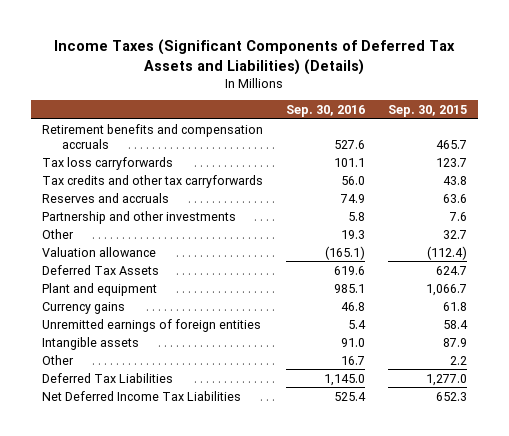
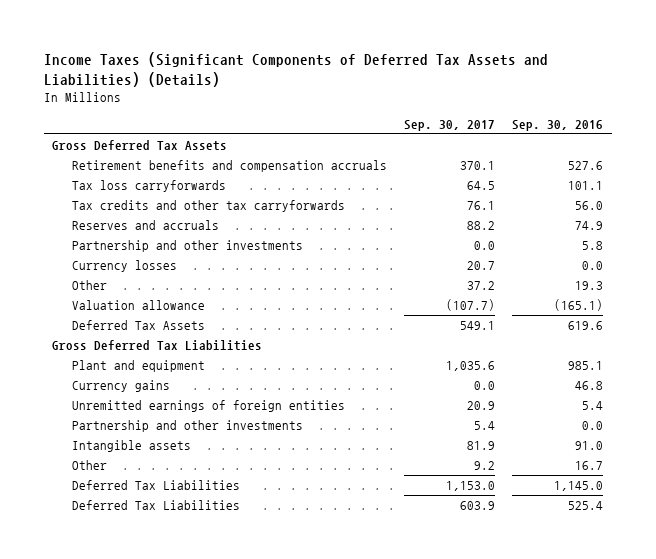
[387,105,467,118] Sep. 30, 2015 -> none
none -> [403,119,495,131] Sep. 30, 2017
none -> [52,140,228,152] Gross Deferred Tax Assets
none -> [71,260,177,273] Currency losses
none -> [52,340,263,352] Gross Deferred Tax Liabilities
none -> [71,420,303,433] Partnership and other investments
[42,390,242,401] Net Deferred Income Tax Liabilities -> [71,500,240,511] Deferred Tax Liabilities

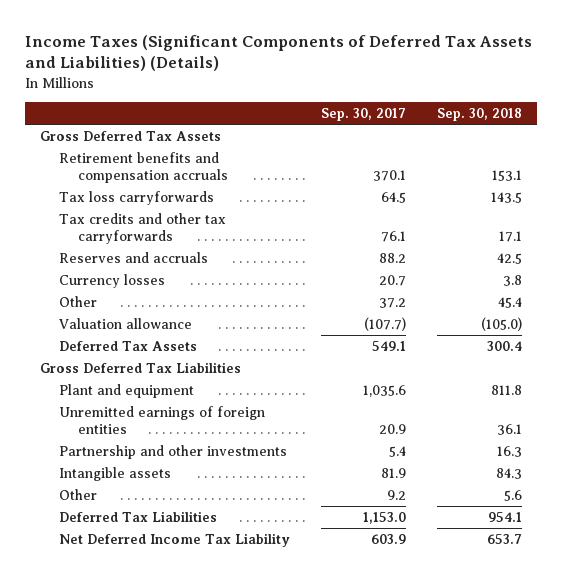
[512,119,604,131] Sep. 30, 2016 -> none
none -> [436,107,522,121] Sep. 30, 2018
[71,240,303,253] Partnership and other investments -> none
[71,380,170,393] Currency gains -> none
[71,500,240,511] Deferred Tax Liabilities -> [58,533,290,548] Net Deferred Income Tax Liability

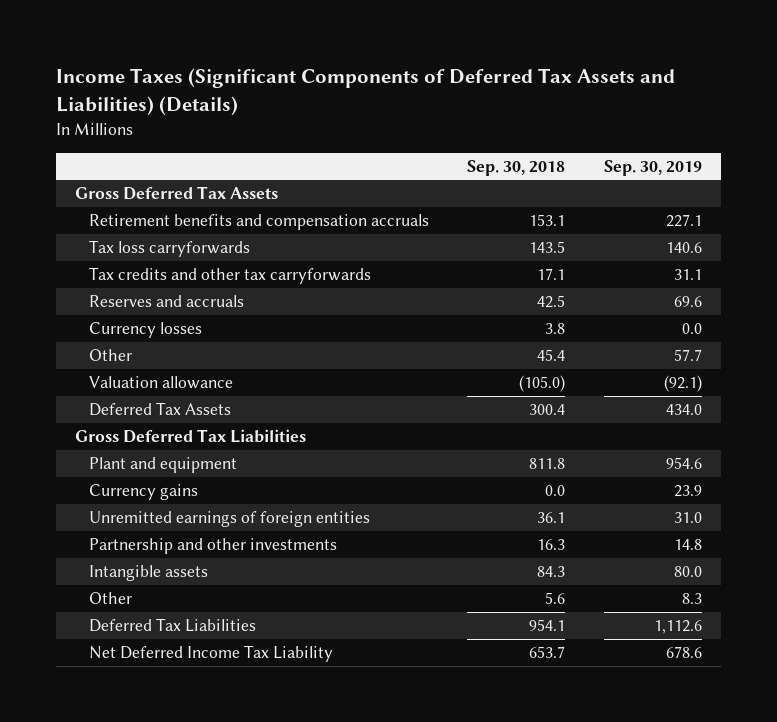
[320,107,406,121] Sep. 30, 2017 -> none
none -> [603,159,702,176] Sep. 30, 2019
none -> [89,484,199,501] Currency gains

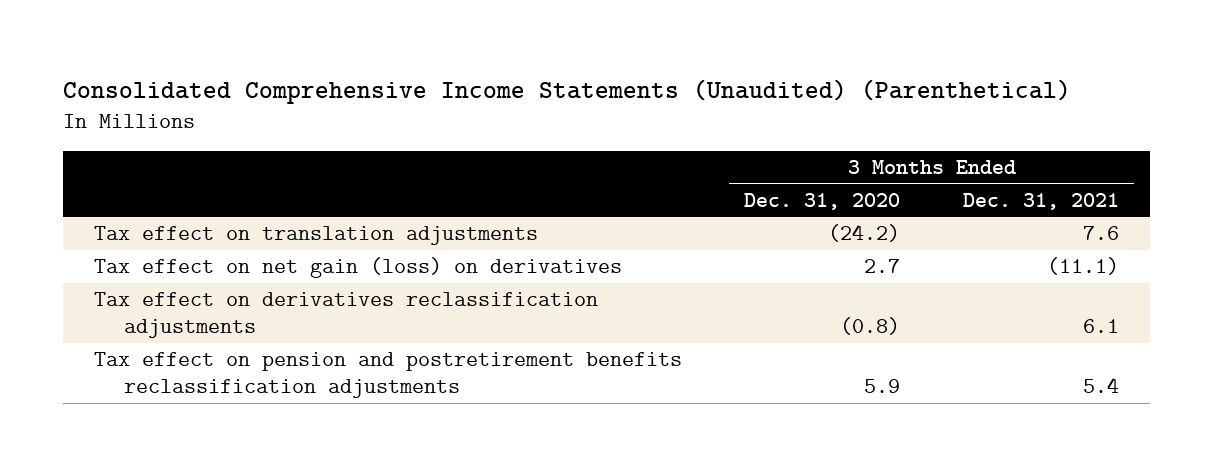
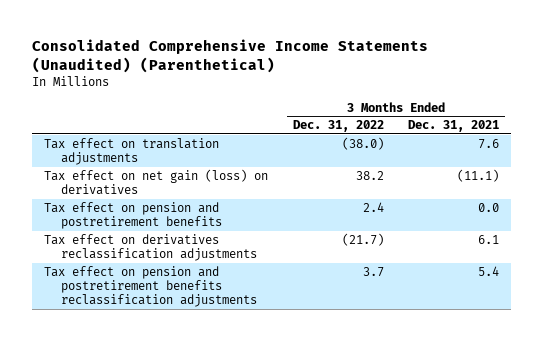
[744,192,901,210] Dec. 31, 2020 -> none
none -> [292,120,384,133] Dec. 31, 2022
none -> [44,202,223,230] Tax effect on pension and postretirement benefits

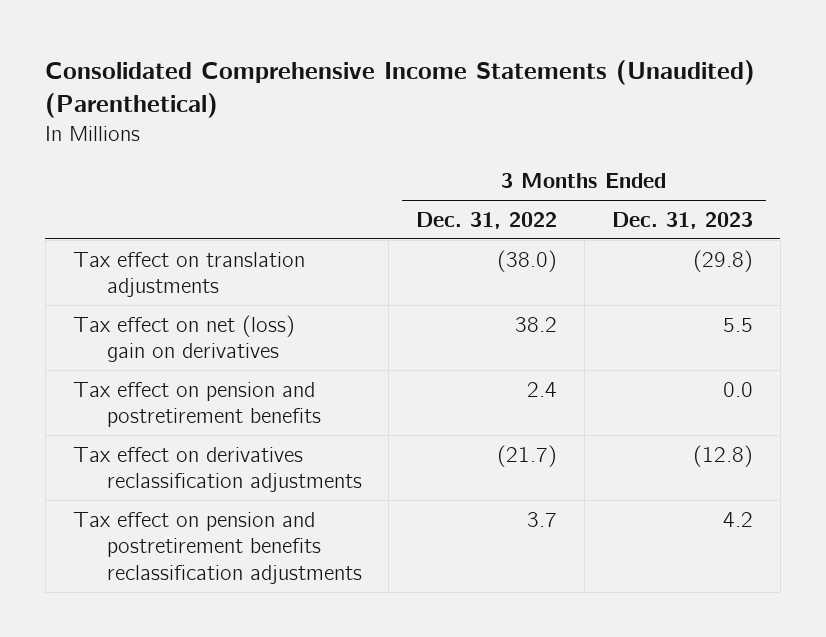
[407,120,499,133] Dec. 31, 2021 -> none
none -> [611,212,753,230] Dec. 31, 2023
[44,169,269,196] Tax effect on net gain (loss) on derivatives -> [72,314,295,363] Tax effect on net (loss) gain on derivatives

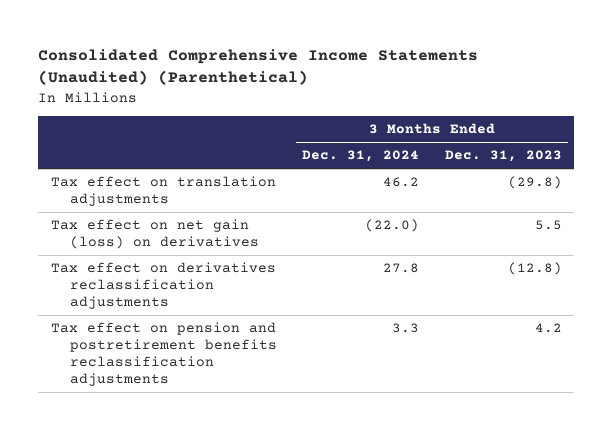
[416,212,558,230] Dec. 31, 2022 -> none
none -> [302,150,420,163] Dec. 31, 2024
[72,381,321,428] Tax effect on pension and postretirement benefits -> none
[72,314,295,363] Tax effect on net (loss) gain on derivatives -> [50,219,259,250] Tax effect on net gain (loss) on derivatives

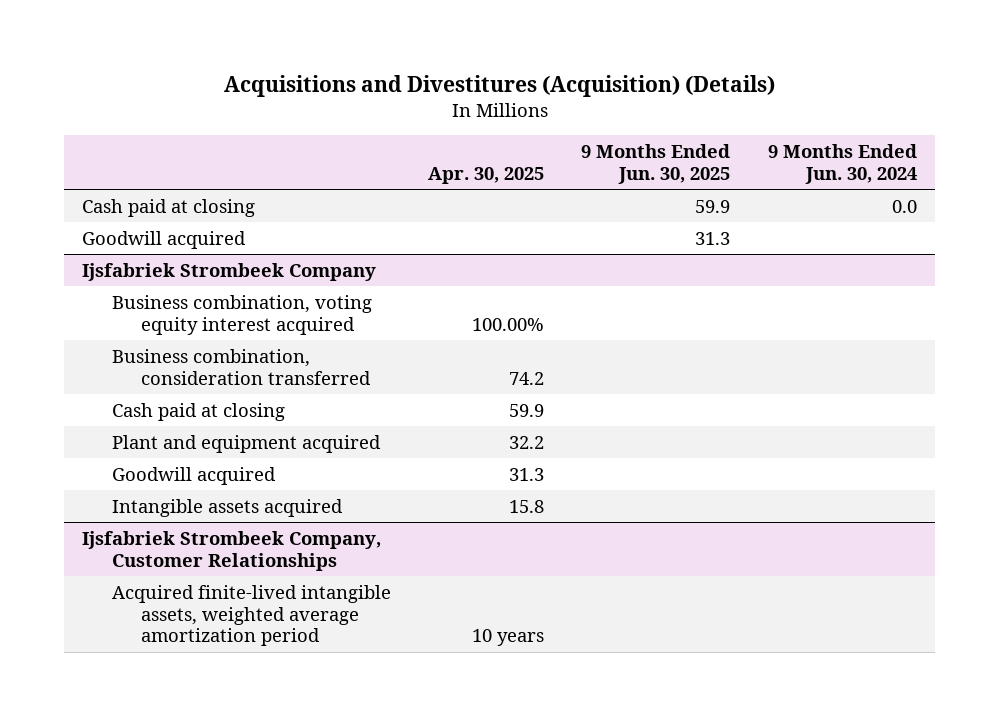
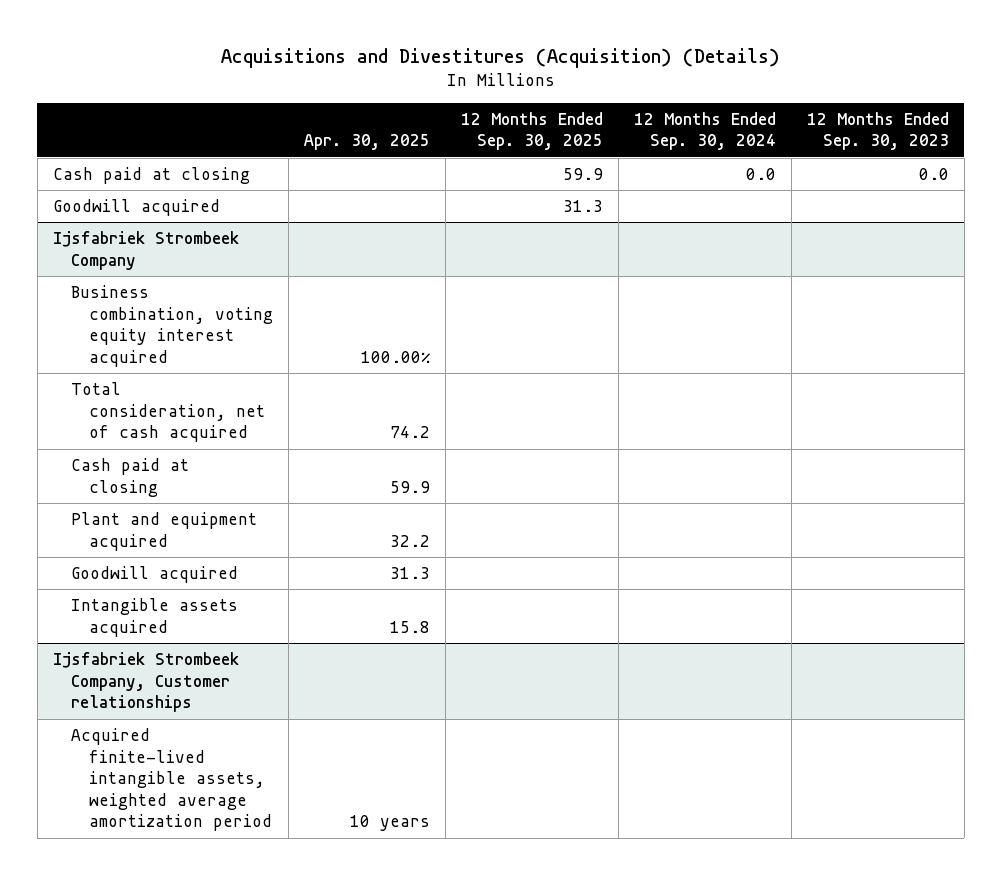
[581,143,731,184] 9 Months Ended Jun. 30, 2025 -> none
[767,143,917,184] 9 Months Ended Jun. 30, 2024 -> none
none -> [460,111,603,151] 12 Months Ended Sep. 30, 2025
none -> [633,111,776,151] 12 Months Ended Sep. 30, 2024
none -> [806,111,949,151] 12 Months Ended Sep. 30, 2023
[111,348,371,385] Business combination, consideration transferred -> [70,382,265,443] Total consideration, net of cash acquired
[82,530,382,571] Ijsfabriek Strombeek Company, Customer Relationships -> [52,652,239,713] Ijsfabriek Strombeek Company, Customer relationships

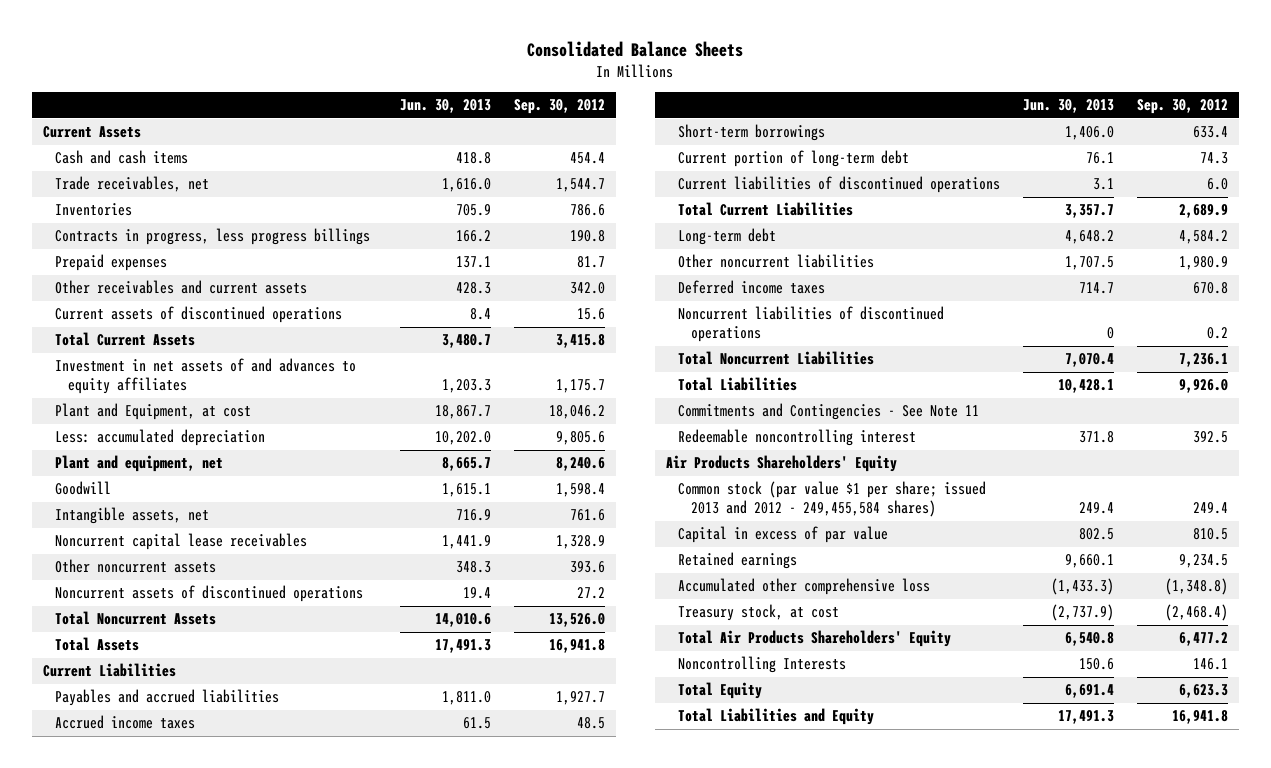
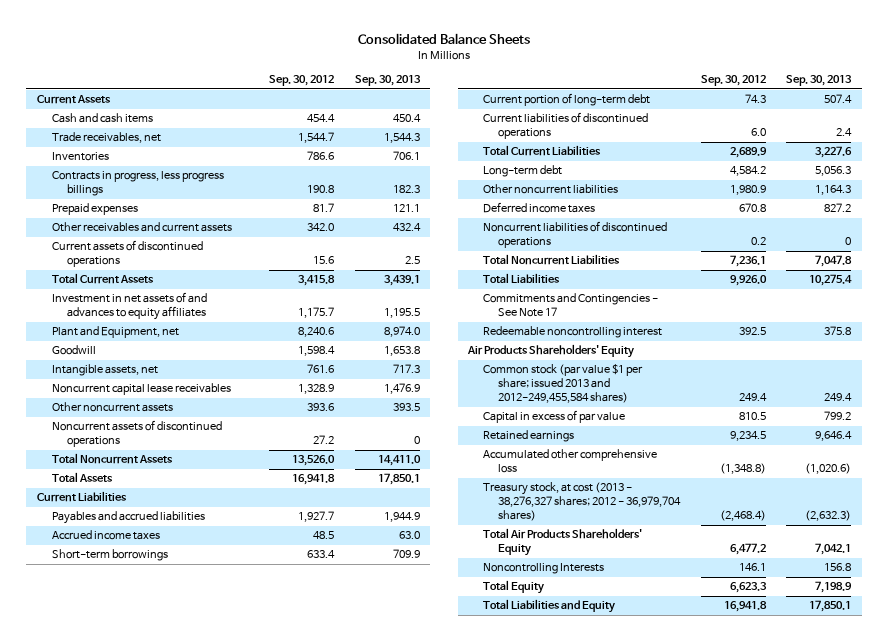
[400,99,492,114] Jun. 30, 2013 -> none
none -> [354,75,421,87] Sep. 30, 2013
[55,403,252,421] Plant and Equipment, at cost -> none
[55,429,266,447] Less: accumulated depreciation -> none
[55,455,224,473] Plant and equipment, net -> [51,326,179,339] Plant and Equipment, net
[678,403,980,421] Commitments and Contingencies - See Note 11 -> [483,293,659,318] Commitments and Contingencies - See Note 17
[678,481,987,518] Common stock (par value $1 per share; issued 2013 and 2012 - 249,455,584 shares) -> [483,364,644,404] Common stock (par value $1 per share; issued 2013 and 2012-249,455,584 shares)
[678,604,840,622] Treasury stock, at cost -> [483,482,682,522] Treasury stock, at cost (2013 - 38,276,327 shares; 2012 - 36,979,704 shares)

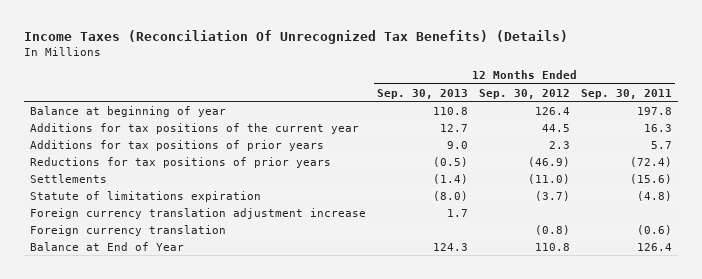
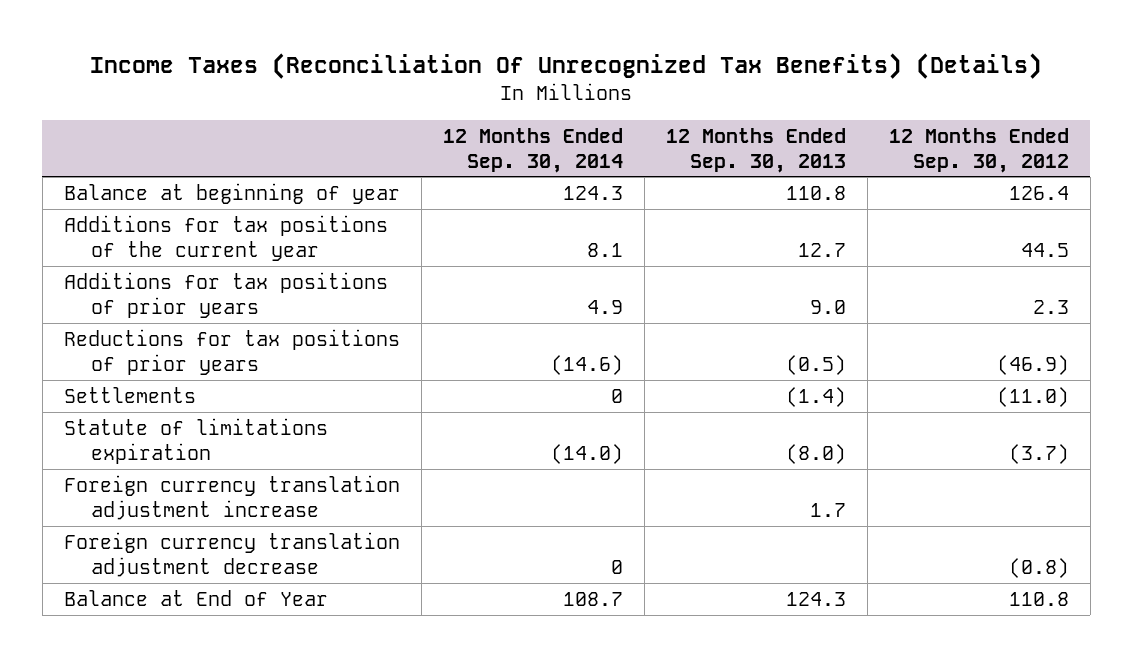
[581,88,673,99] Sep. 30, 2011 -> none
none -> [442,127,623,173] 12 Months Ended Sep. 30, 2014
[29,224,226,236] Foreign currency translation -> [63,531,400,577] Foreign currency translation adjustment decrease

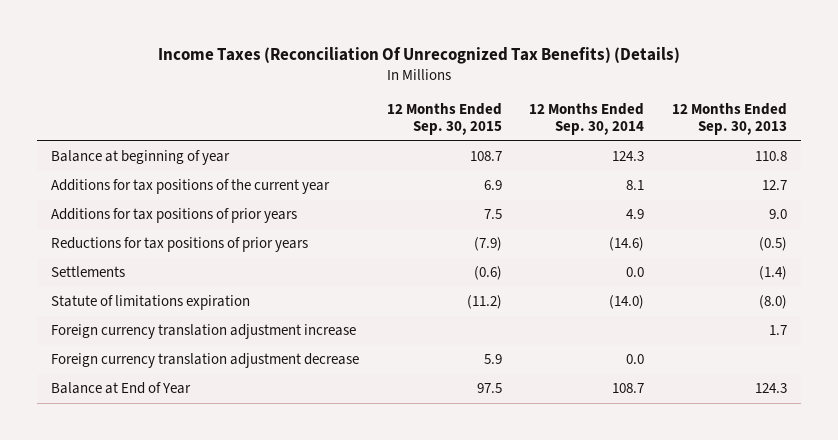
[888,127,1069,173] 12 Months Ended Sep. 30, 2012 -> none
none -> [386,102,502,136] 12 Months Ended Sep. 30, 2015
[610,388,623,403] 0 -> [626,267,645,278] 0.0
[610,559,623,574] 0 -> [626,354,645,365] 0.0

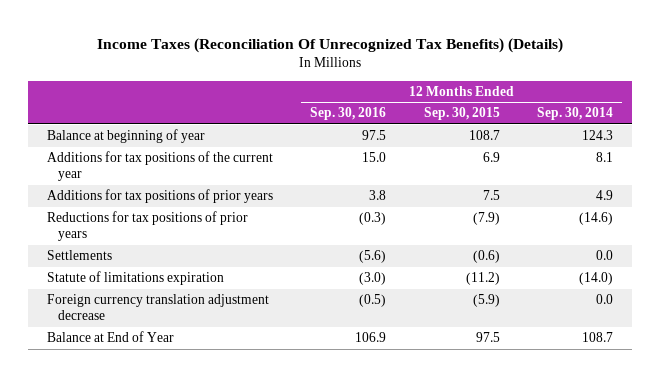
[672,102,788,136] 12 Months Ended Sep. 30, 2013 -> none
none -> [310,107,387,121] Sep. 30, 2016
[50,324,356,340] Foreign currency translation adjustment increase -> none
[483,354,502,365] 5.9 -> [472,294,500,308] (5.9)

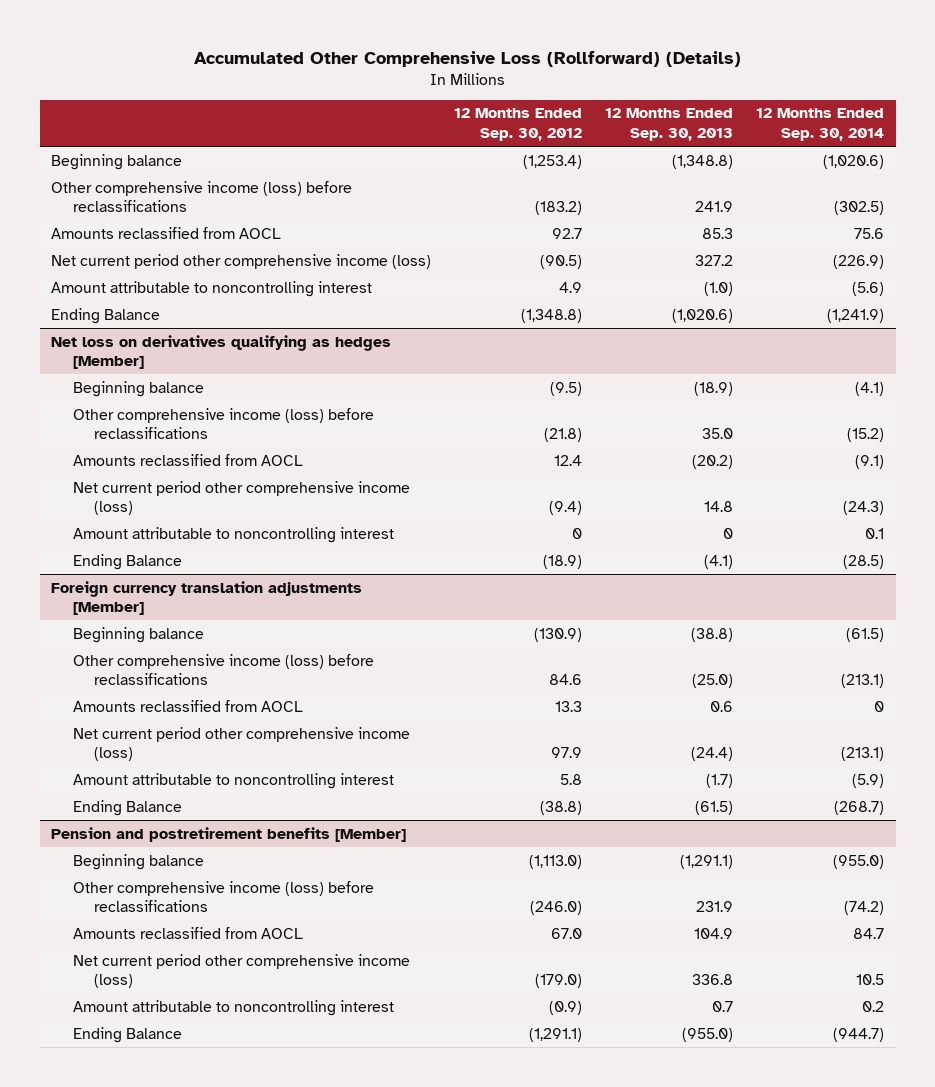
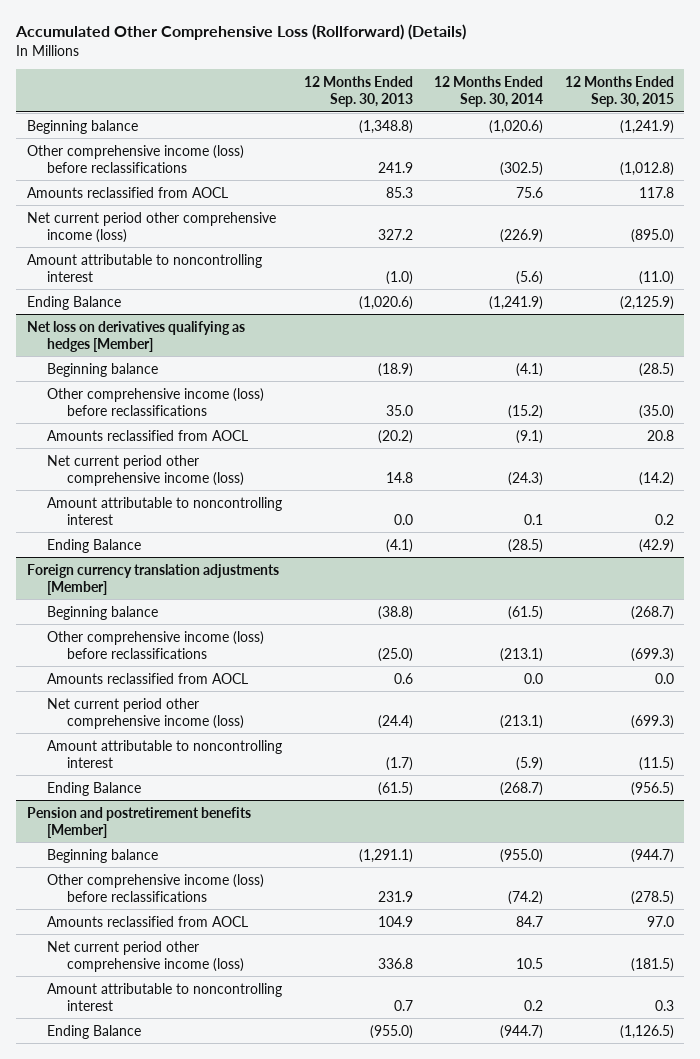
[454,108,583,142] 12 Months Ended Sep. 30, 2012 -> none
none -> [564,76,674,108] 12 Months Ended Sep. 30, 2015
[723,527,734,539] 0 -> [393,513,413,525] 0.0
[874,700,885,712] 0 -> [524,672,544,684] 0.0

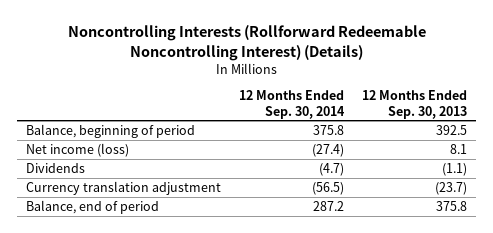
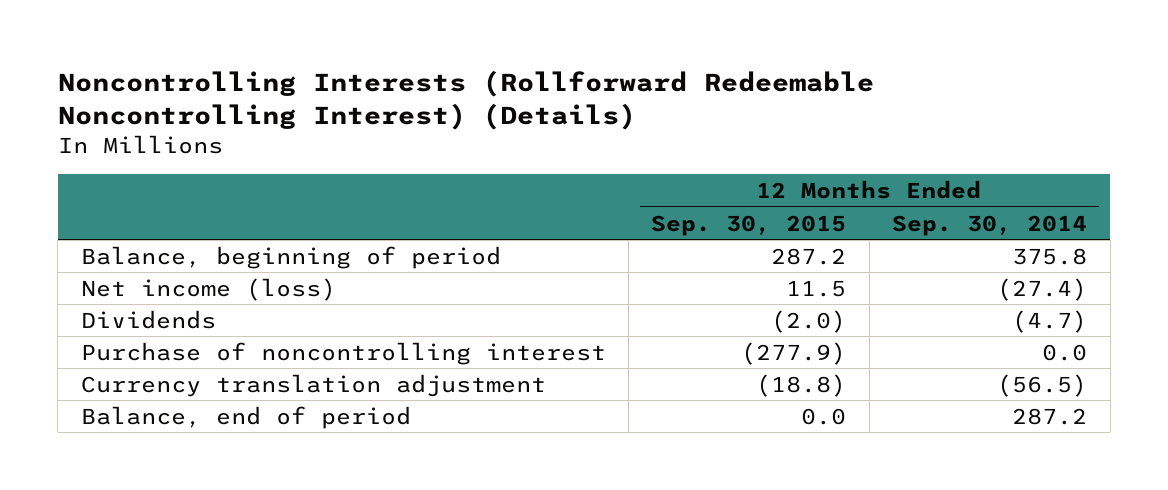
[362,90,468,119] 12 Months Ended Sep. 30, 2013 -> none
none -> [651,214,847,236] Sep. 30, 2015
none -> [80,341,606,365] Purchase of noncontrolling interest

